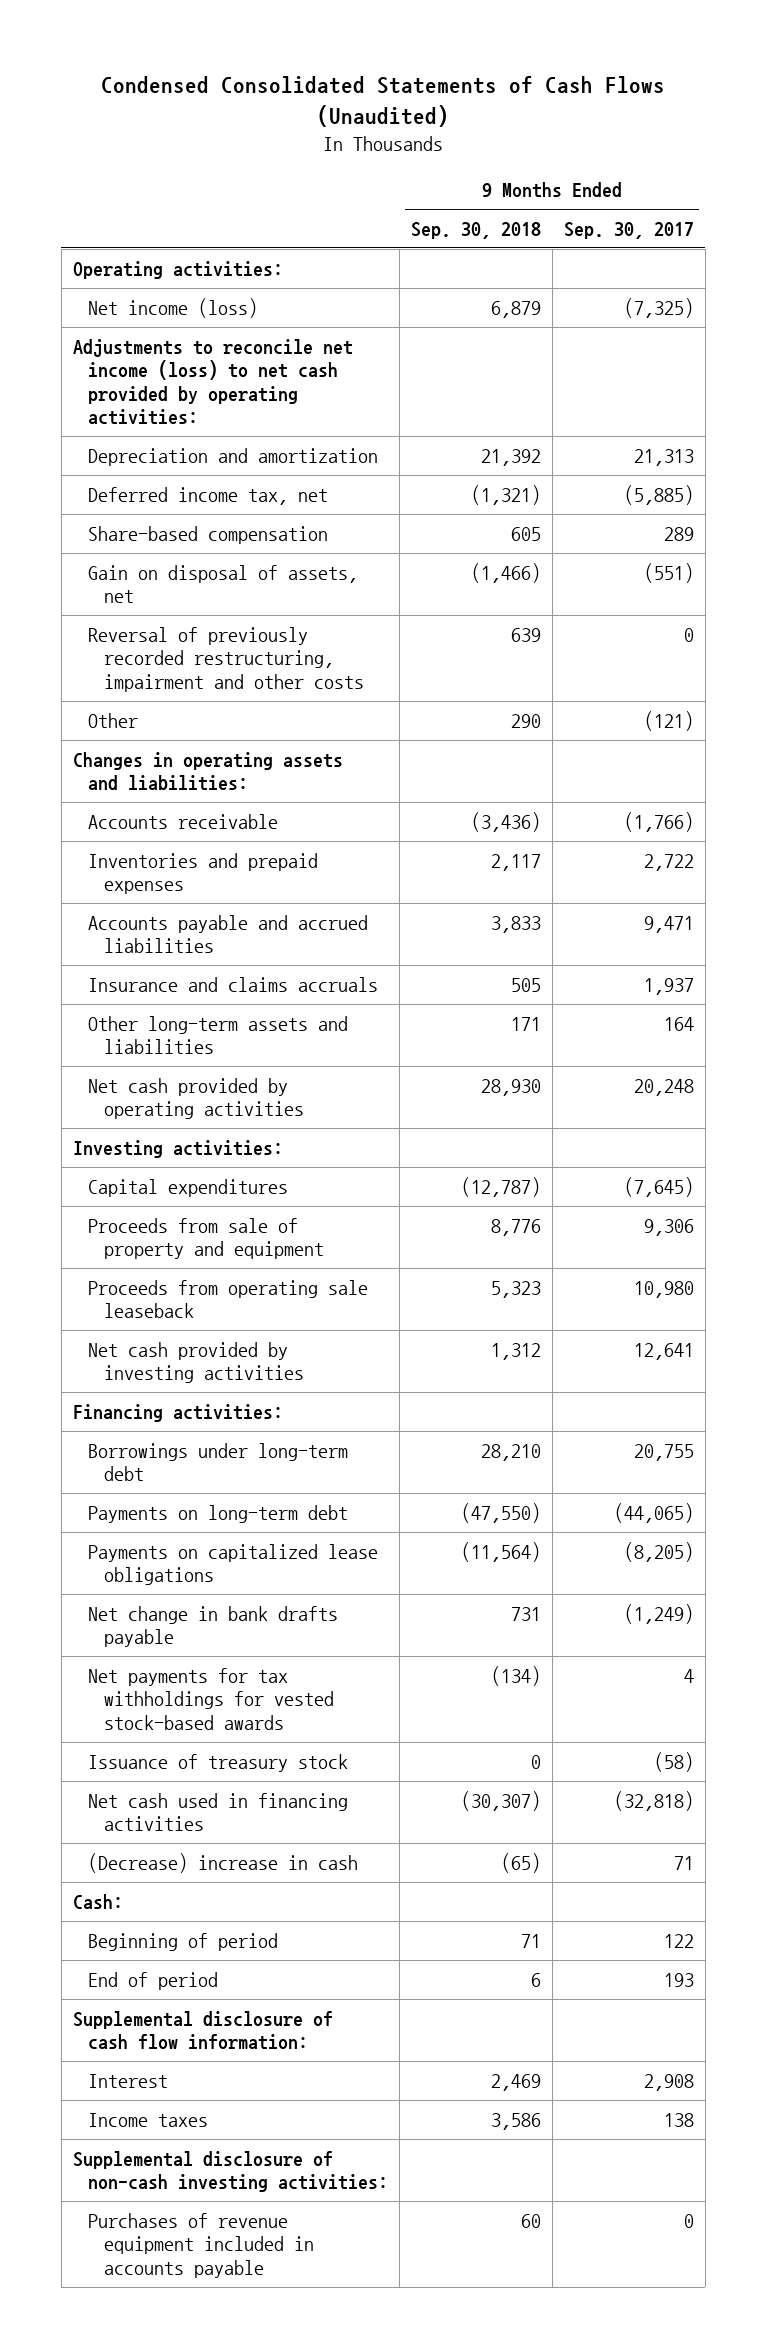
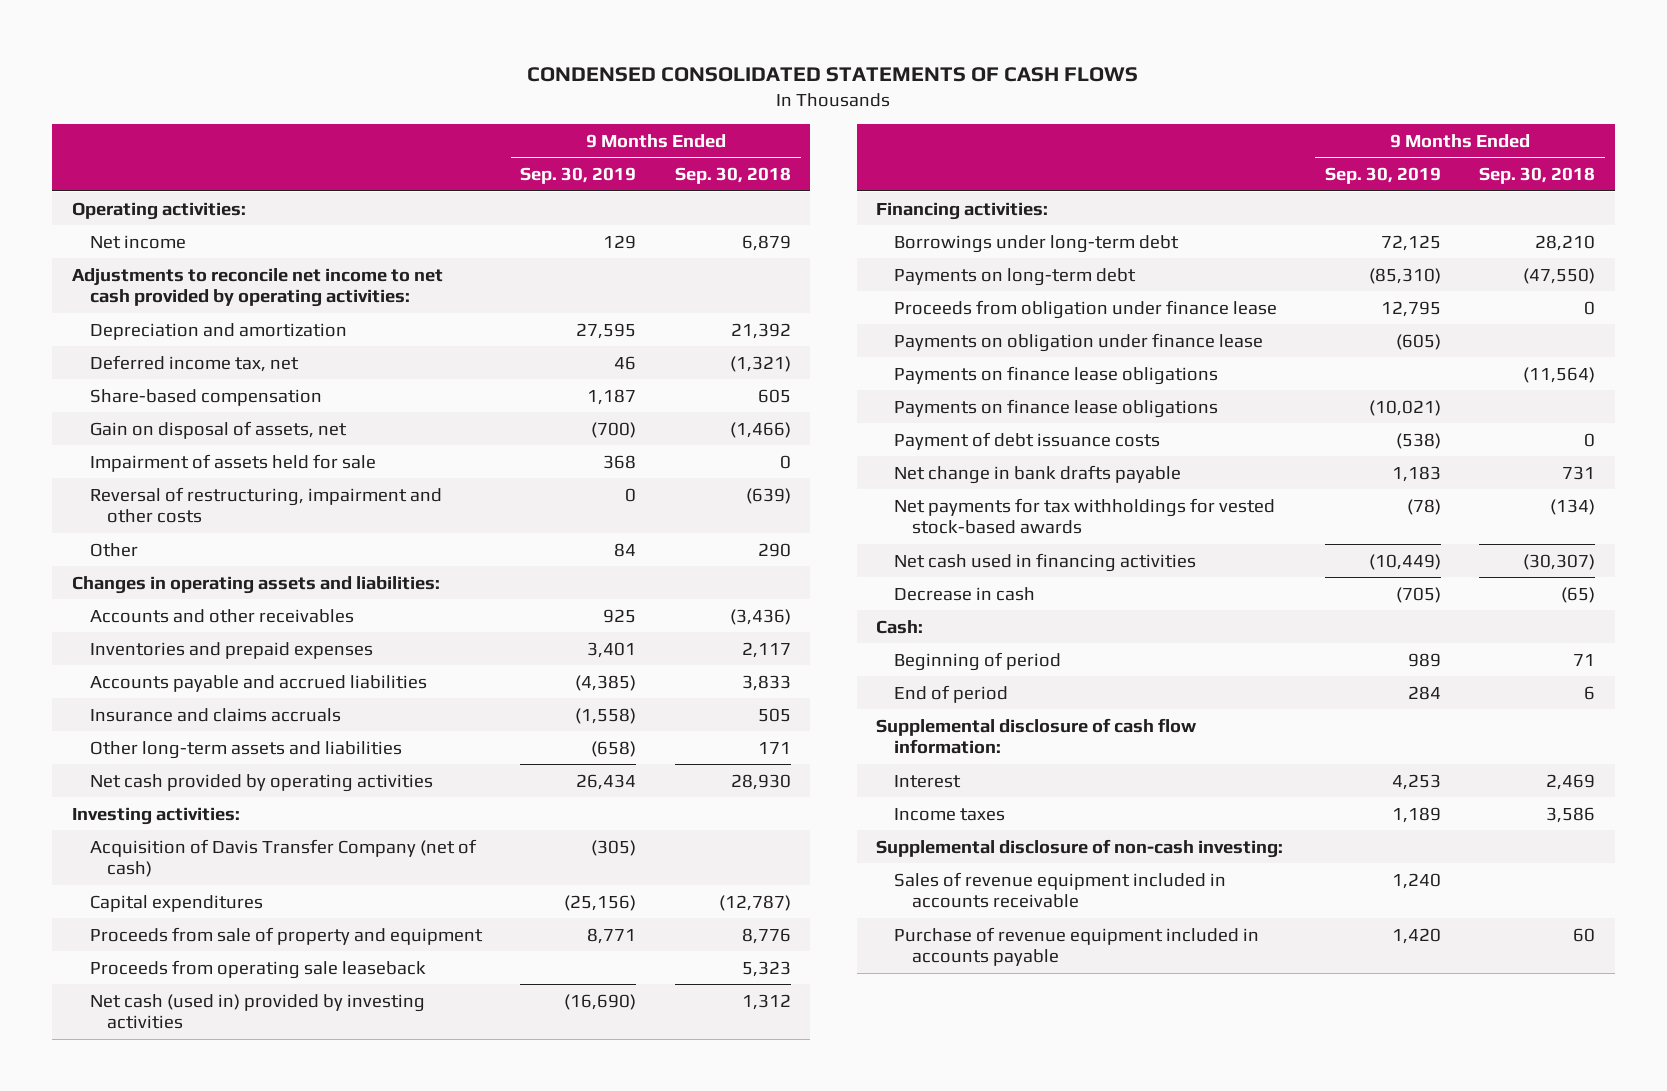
[101,76,666,128] Condensed Consolidated Statements of Cash Flows (Unaudited) -> [527,66,1139,82] CONDENSED CONSOLIDATED STATEMENTS OF CASH FLOWS
[563,221,694,239] Sep. 30, 2017 -> none
none -> [520,167,637,185] Sep. 30, 2019
[88,297,259,318] Net income (loss) -> [89,234,186,249] Net income
[72,338,353,426] Adjustments to reconcile net income (loss) to net cash provided by operating activities: -> [71,267,443,308] Adjustments to reconcile net income to net cash provided by operating activities:
none -> [89,453,376,472] Impairment of assets held for sale
[88,626,365,692] Reversal of previously recorded restructuring, impairment and other costs -> [89,486,442,524] Reversal of restructuring, impairment and other costs
[511,627,542,642] 639 -> [746,487,792,504] (639)
[88,813,279,829] Accounts receivable -> [89,608,354,623] Accounts and other receivables
none -> [89,838,477,878] Acquisition of Davis Transfer Company (net of cash)
[88,1341,305,1384] Net cash provided by investing activities -> [89,993,425,1030] Net cash (used in) provided by investing activities
none -> [893,299,1277,319] Proceeds from obligation under finance lease
none -> [893,332,1263,352] Payments on obligation under finance lease
[88,1543,379,1586] Payments on capitalized lease obligations -> [893,365,1218,385] Payments on finance lease obligations
none -> [893,398,1218,418] Payments on finance lease obligations
none -> [893,431,1160,450] Payment of debt issuance costs
[88,1753,349,1772] Issuance of treasury stock -> none
[88,1852,359,1873] (Decrease) increase in cash -> [893,586,1035,601] Decrease in cash
[72,2150,389,2193] Supplemental disclosure of non-cash investing activities: -> [875,838,1283,858] Supplemental disclosure of non-cash investing:
none -> [893,871,1226,909] Sales of revenue equipment included in accounts receivable
[88,2212,315,2278] Purchases of revenue equipment included in accounts payable -> [893,926,1259,967] Purchase of revenue equipment included in accounts payable

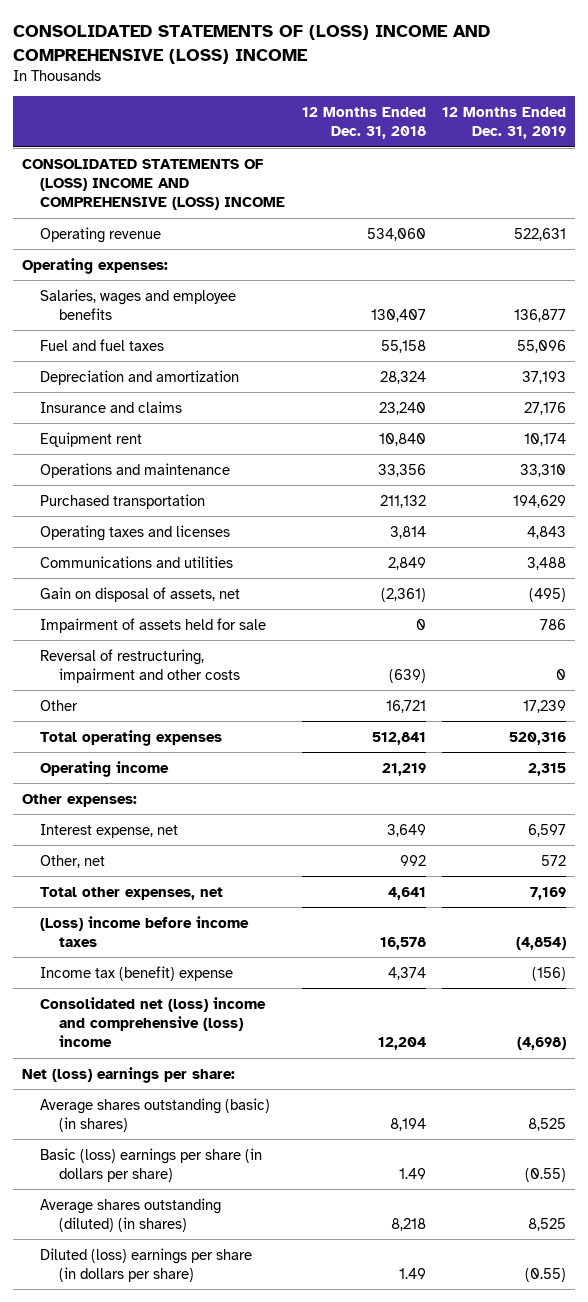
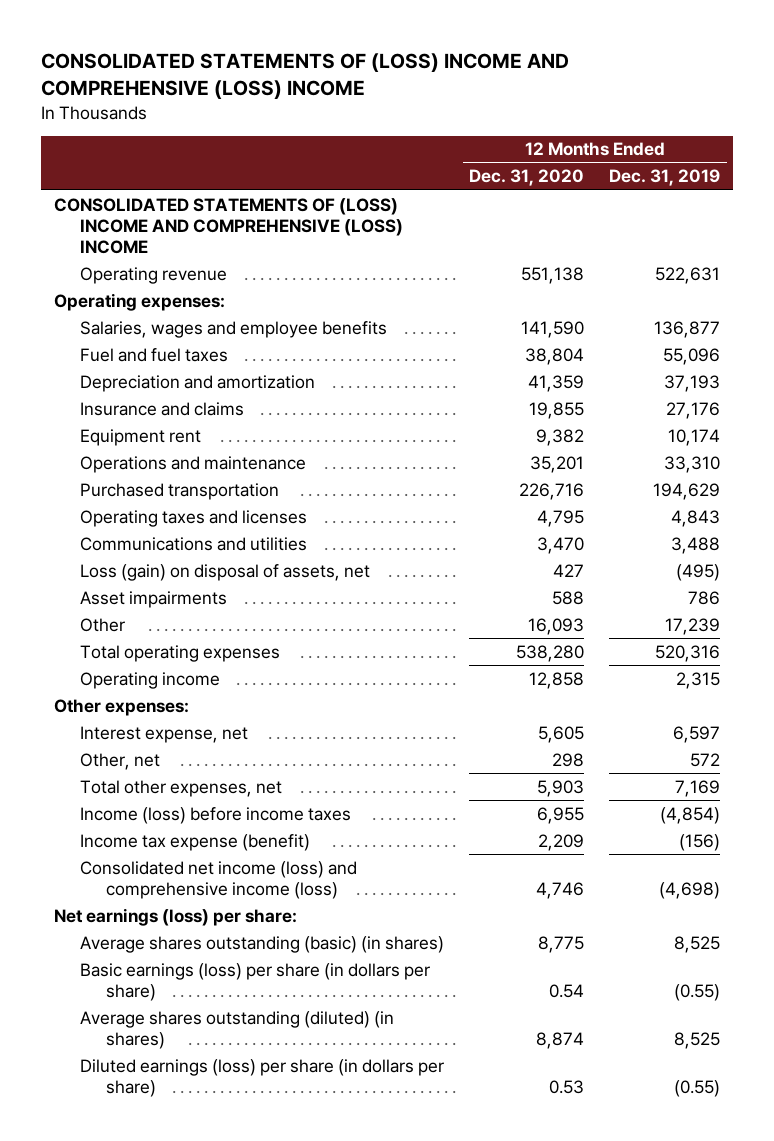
[301,107,426,140] 12 Months Ended Dec. 31, 2018 -> none
none -> [469,169,585,187] Dec. 31, 2020
[40,648,240,684] Reversal of restructuring, impairment and other costs -> none
[40,586,241,602] Gain on disposal of assets, net -> [79,563,370,581] Loss (gain) on disposal of assets, net
[40,617,267,633] Impairment of assets held for sale -> [79,590,227,608] Asset impairments
[40,915,250,948] (Loss) income before income taxes -> [79,806,351,824] Income (loss) before income taxes
[40,965,234,981] Income tax (benefit) expense -> [79,833,310,851] Income tax expense (benefit)
[40,996,267,1048] Consolidated net (loss) income and comprehensive (loss) income -> [79,860,357,899] Consolidated net income (loss) and comprehensive income (loss)
[21,1066,235,1083] Net (loss) earnings per share: -> [54,907,298,926] Net earnings (loss) per share:
[40,1147,263,1183] Basic (loss) earnings per share (in dollars per share) -> [79,962,430,1001] Basic earnings (loss) per share (in dollars per share)
[40,1247,253,1283] Diluted (loss) earnings per share (in dollars per share) -> [79,1058,444,1097] Diluted earnings (loss) per share (in dollars per share)

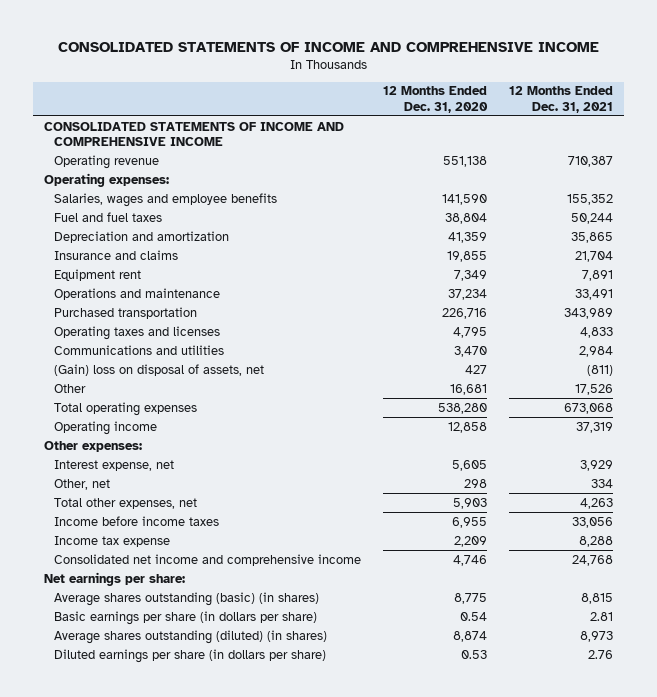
[41,53,570,100] CONSOLIDATED STATEMENTS OF (LOSS) INCOME AND COMPREHENSIVE (LOSS) INCOME -> [57,42,599,53] CONSOLIDATED STATEMENTS OF INCOME AND COMPREHENSIVE INCOME
[609,169,721,187] Dec. 31, 2019 -> none
none -> [509,86,614,113] 12 Months Ended Dec. 31, 2021
[54,197,403,255] CONSOLIDATED STATEMENTS OF (LOSS) INCOME AND COMPREHENSIVE (LOSS) INCOME -> [44,121,345,146] CONSOLIDATED STATEMENTS OF INCOME AND COMPREHENSIVE INCOME
[536,428,585,446] 9,382 -> [454,269,488,281] 7,349
[530,455,585,473] 35,201 -> [448,288,488,300] 37,234
[79,590,227,608] Asset impairments -> none
[79,563,370,581] Loss (gain) on disposal of assets, net -> [53,363,264,376] (Gain) loss on disposal of assets, net
[528,617,585,635] 16,093 -> [450,383,488,395] 16,681
[79,806,351,824] Income (loss) before income taxes -> [53,515,219,526] Income before income taxes
[79,833,310,851] Income tax expense (benefit) -> [53,535,170,547] Income tax expense
[79,860,357,899] Consolidated net income (loss) and comprehensive income (loss) -> [53,553,361,566] Consolidated net income and comprehensive income
[54,907,298,926] Net earnings (loss) per share: -> [44,571,186,586] Net earnings per share:
[79,962,430,1001] Basic earnings (loss) per share (in dollars per share) -> [53,610,317,625] Basic earnings per share (in dollars per share)
[79,1058,444,1097] Diluted earnings (loss) per share (in dollars per share) -> [53,648,326,663] Diluted earnings per share (in dollars per share)

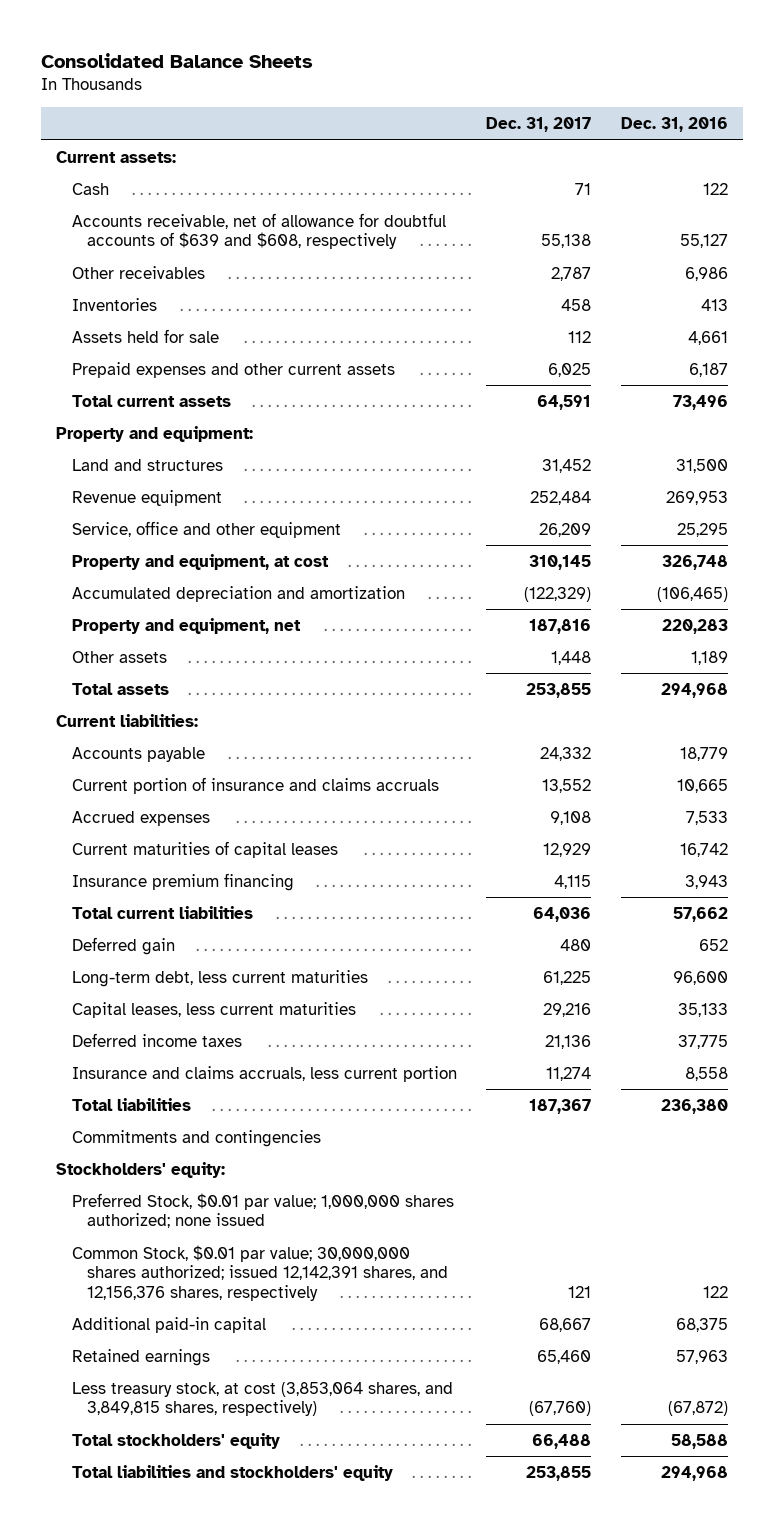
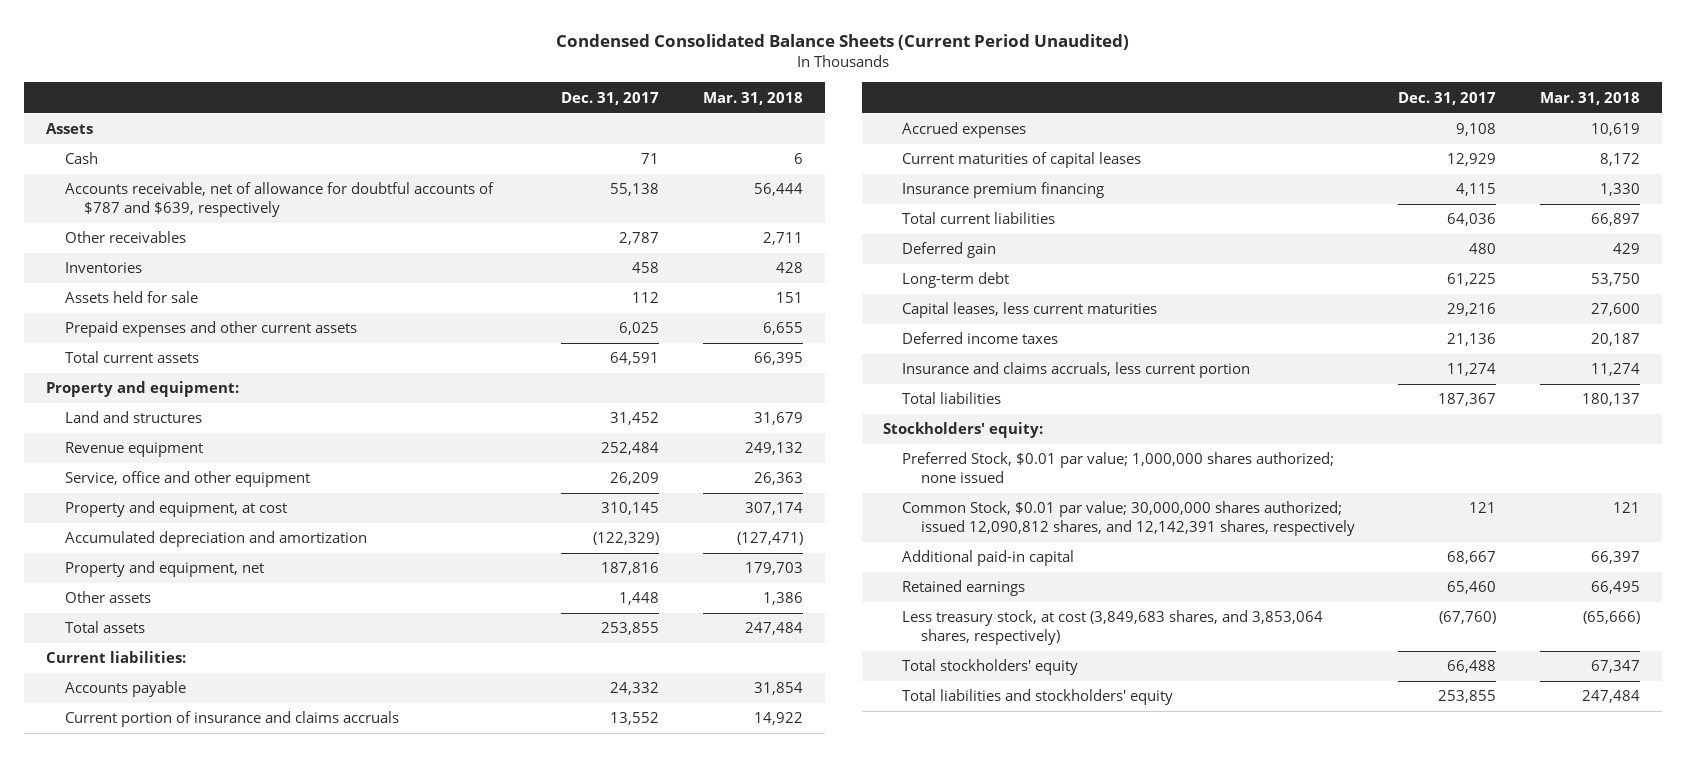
[41,52,314,68] Consolidated Balance Sheets -> [556,34,1130,51] Condensed Consolidated Balance Sheets (Current Period Unaudited)
[621,117,729,133] Dec. 31, 2016 -> none
none -> [702,91,803,105] Mar. 31, 2018
[56,150,177,163] Current assets: -> [46,123,94,135] Assets
[71,212,446,250] Accounts receivable, net of allowance for doubtful accounts of $639 and $608, respectively -> [64,182,494,218] Accounts receivable, net of allowance for doubtful accounts of $787 and $639, respectively
[71,969,368,987] Long-term debt, less current maturities -> [902,272,1010,289] Long-term debt
[71,1129,321,1147] Commitments and contingencies -> none
[71,1244,448,1301] Common Stock, $0.01 par value; 30,000,000 shares authorized; issued 12,142,391 shares, and 12,156,376 shares, respectively -> [902,501,1355,537] Common Stock, $0.01 par value; 30,000,000 shares authorized; issued 12,090,812 shares, and 12,142,391 shares, respectively
[71,1381,453,1417] Less treasury stock, at cost (3,853,064 shares, and 3,849,815 shares, respectively) -> [902,610,1324,646] Less treasury stock, at cost (3,849,683 shares, and 3,853,064 shares, respectively)

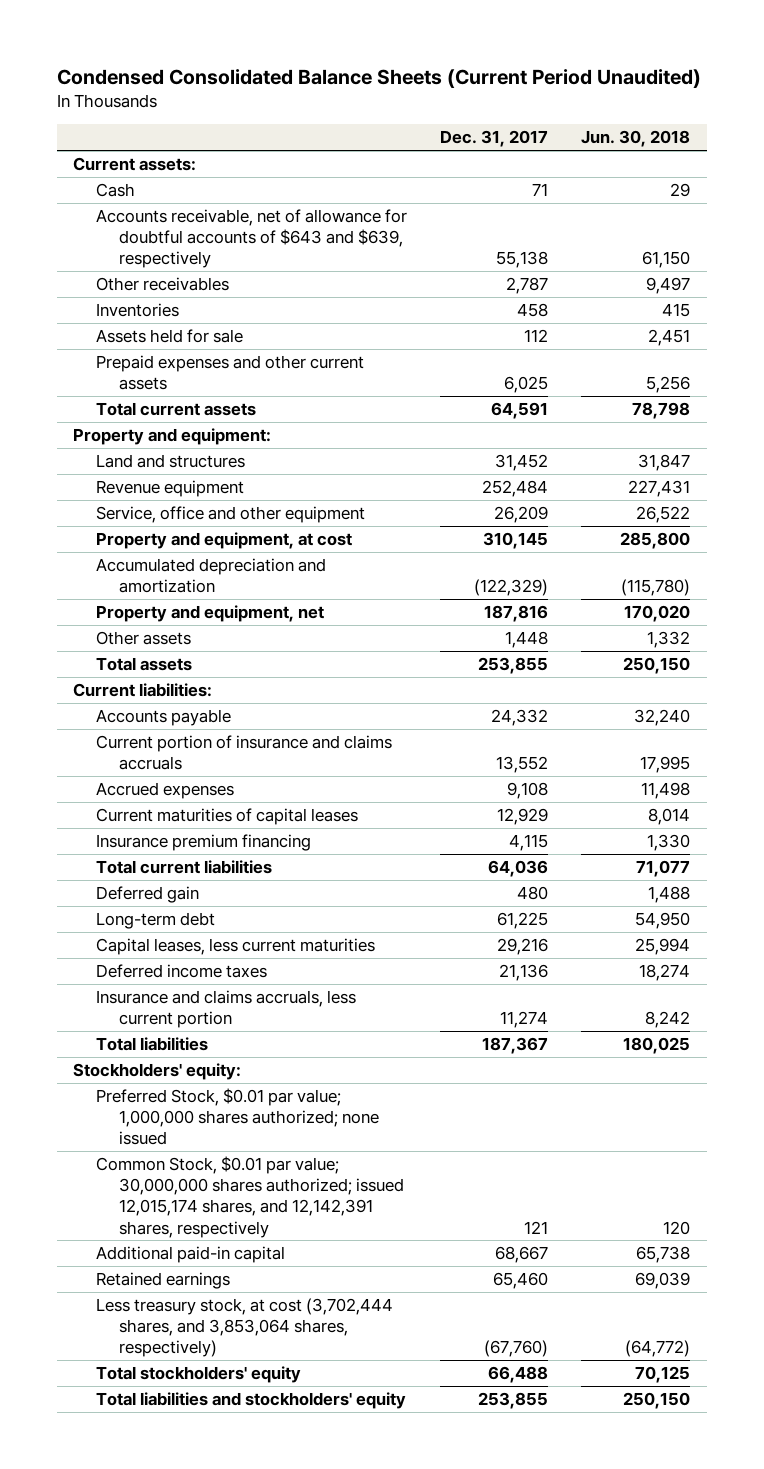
[702,91,803,105] Mar. 31, 2018 -> none
none -> [581,130,691,148] Jun. 30, 2018
[46,123,94,135] Assets -> [73,157,197,172] Current assets:
[64,182,494,218] Accounts receivable, net of allowance for doubtful accounts of $787 and $639, respectively -> [96,209,408,269] Accounts receivable, net of allowance for doubtful accounts of $643 and $639, respectively
[902,501,1355,537] Common Stock, $0.01 par value; 30,000,000 shares authorized; issued 12,090,812 shares, and 12,142,391 shares, respectively -> [96,1156,405,1238] Common Stock, $0.01 par value; 30,000,000 shares authorized; issued 12,015,174 shares, and 12,142,391 shares, respectively
[902,610,1324,646] Less treasury stock, at cost (3,849,683 shares, and 3,853,064 shares, respectively) -> [96,1298,394,1358] Less treasury stock, at cost (3,702,444 shares, and 3,853,064 shares, respectively)

